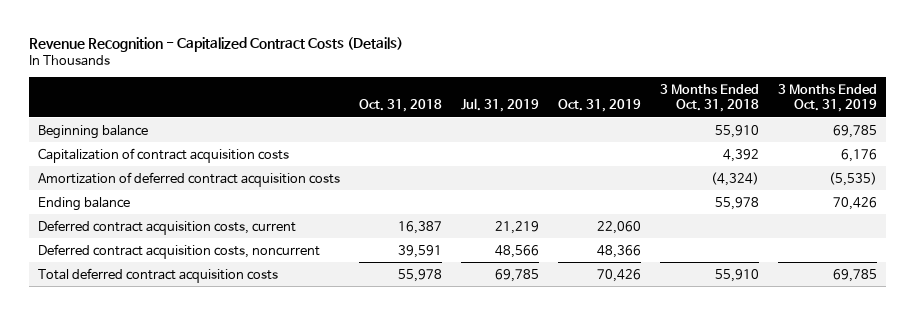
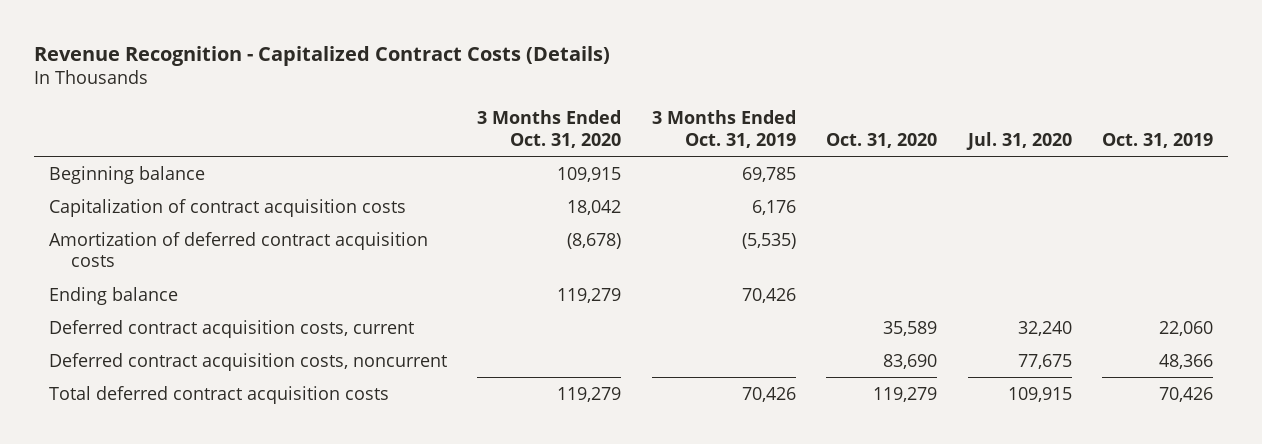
[359,99,443,113] Oct. 31, 2018 -> none
[461,98,540,113] Jul. 31, 2019 -> none
[659,83,759,113] 3 Months Ended Oct. 31, 2018 -> none
none -> [477,110,622,149] 3 Months Ended Oct. 31, 2020
none -> [826,133,938,149] Oct. 31, 2020
none -> [965,132,1072,151] Jul. 31, 2020
[832,268,877,282] 69,785 -> [741,386,796,402] 70,426

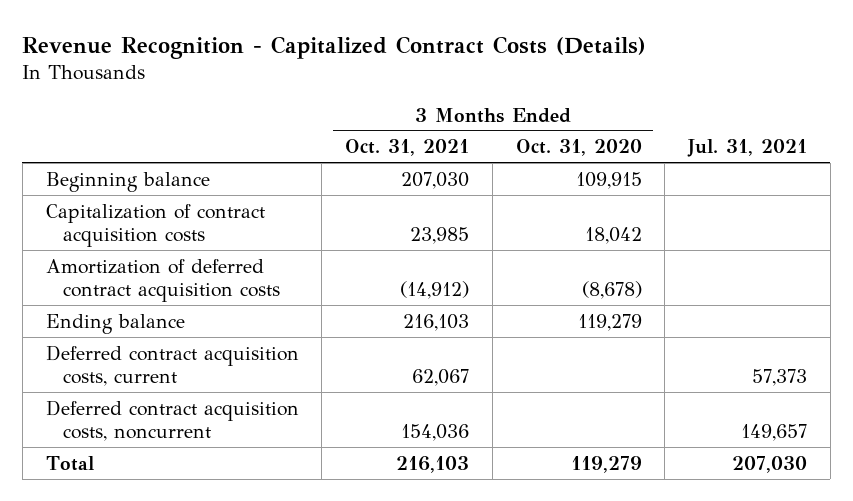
[651,110,796,149] 3 Months Ended Oct. 31, 2019 -> none
[826,133,938,149] Oct. 31, 2020 -> none
[965,132,1072,151] Jul. 31, 2020 -> none
[1102,133,1214,149] Oct. 31, 2019 -> none
none -> [345,139,470,157] Oct. 31, 2021
none -> [687,139,808,158] Jul. 31, 2021
[48,385,389,404] Total deferred contract acquisition costs -> [45,455,94,471] Total

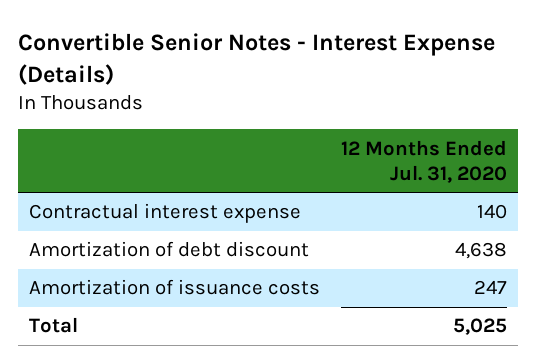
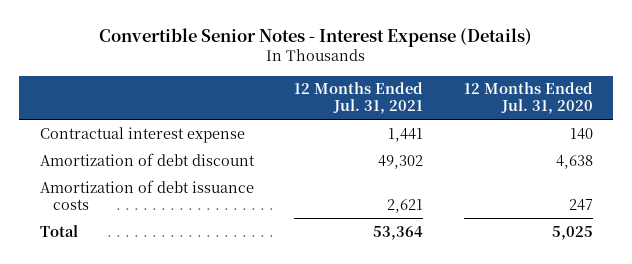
none -> [294,82,424,115] 12 Months Ended Jul. 31, 2021
[28,279,320,296] Amortization of issuance costs -> [39,179,254,210] Amortization of debt issuance costs

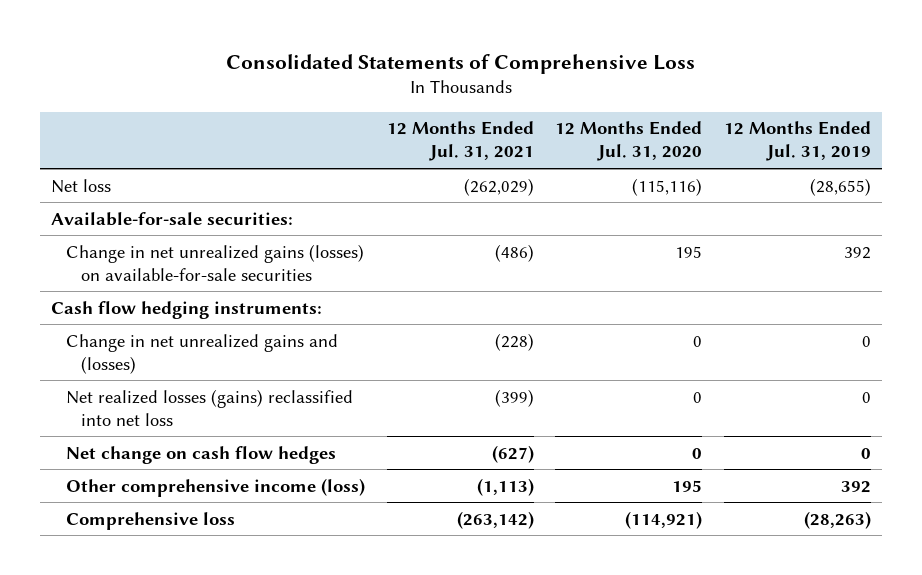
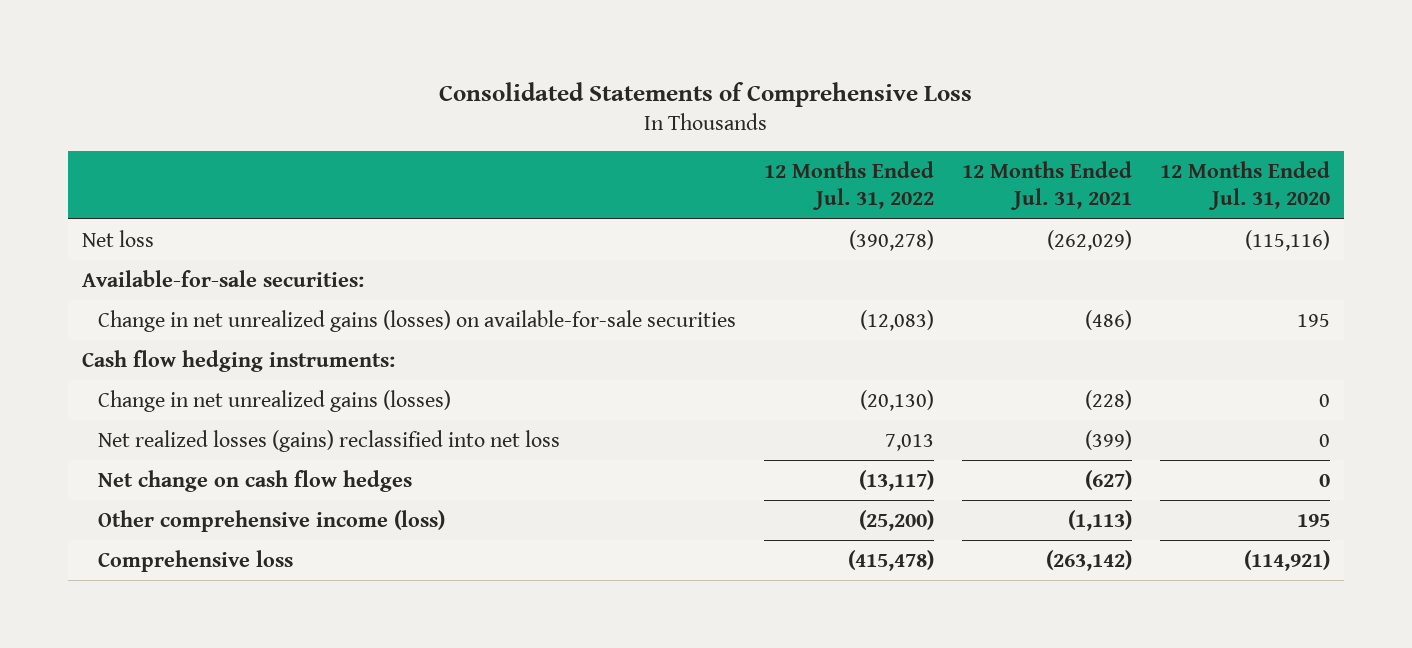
[723,121,871,162] 12 Months Ended Jul. 31, 2019 -> none
none -> [763,160,934,211] 12 Months Ended Jul. 31, 2022
[66,333,339,374] Change in net unrealized gains and (losses) -> [97,389,451,412] Change in net unrealized gains (losses)

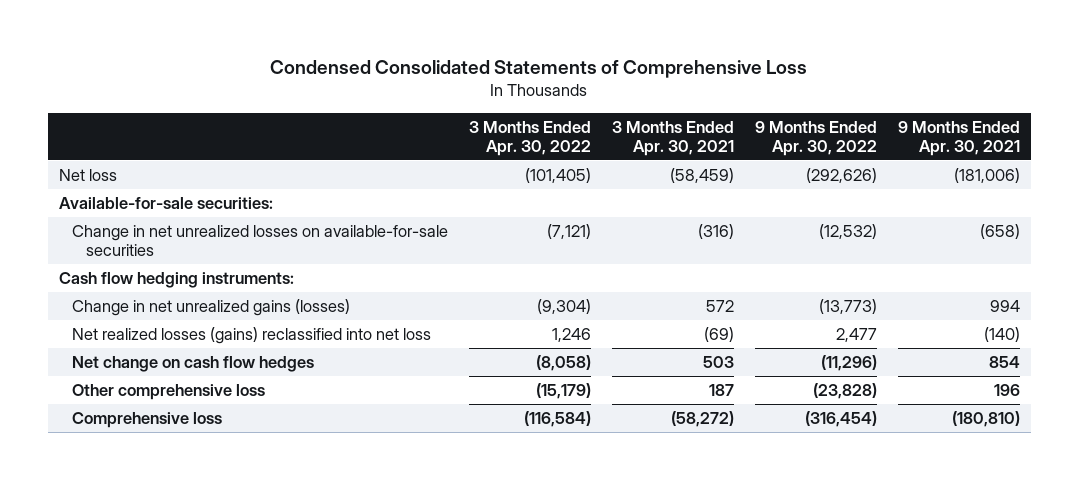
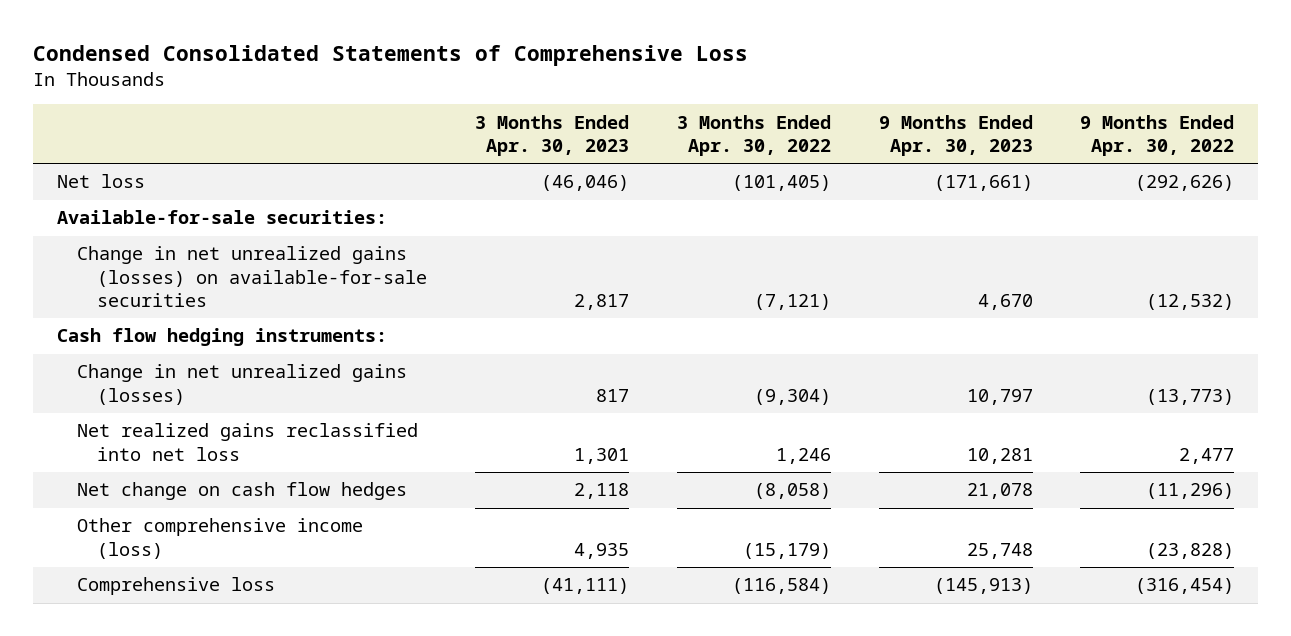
[612,120,735,156] 3 Months Ended Apr. 30, 2021 -> none
[898,120,1021,156] 9 Months Ended Apr. 30, 2021 -> none
none -> [474,114,629,156] 3 Months Ended Apr. 30, 2023
none -> [878,114,1033,156] 9 Months Ended Apr. 30, 2023
[72,225,449,257] Change in net unrealized losses on available-for-sale securities -> [76,246,427,307] Change in net unrealized gains (losses) on available-for-sale securities
[72,327,432,345] Net realized losses (gains) reclassified into net loss -> [76,423,418,461] Net realized gains reclassified into net loss
[72,384,266,401] Other comprehensive loss -> [76,518,363,559] Other comprehensive income (loss)

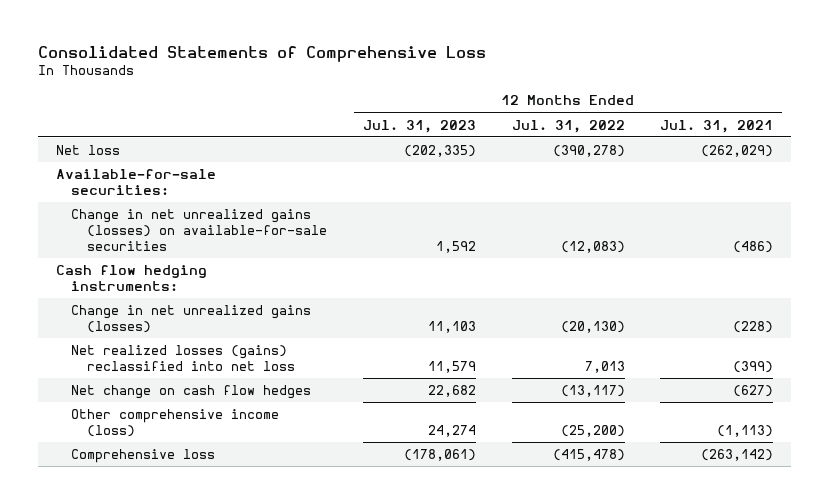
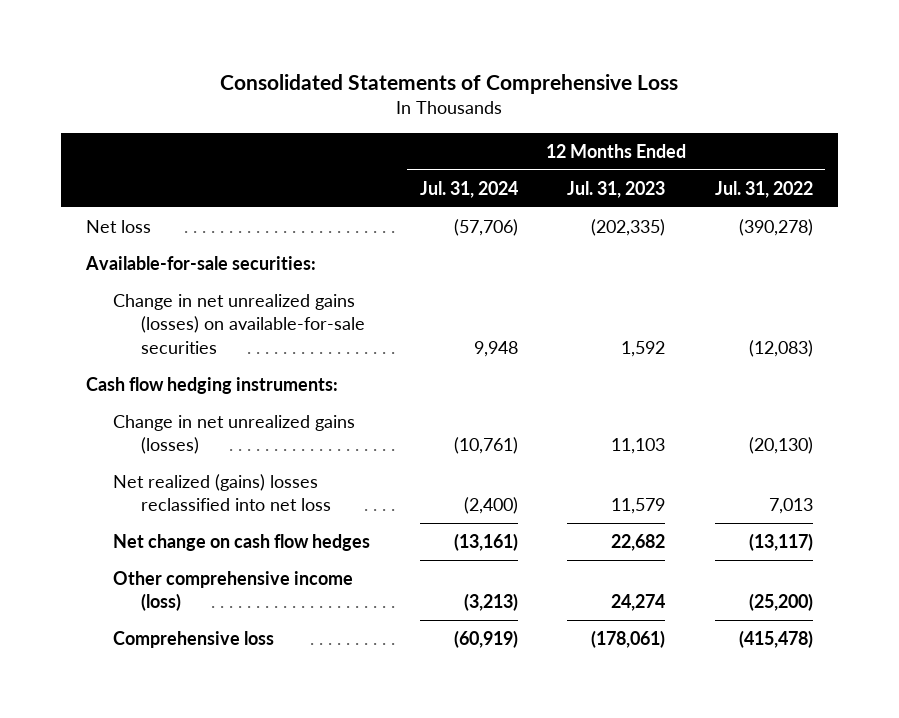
[660,119,774,133] Jul. 31, 2021 -> none
none -> [419,180,518,198] Jul. 31, 2024
[71,345,296,372] Net realized losses (gains) reclassified into net loss -> [113,474,331,512] Net realized (gains) losses reclassified into net loss

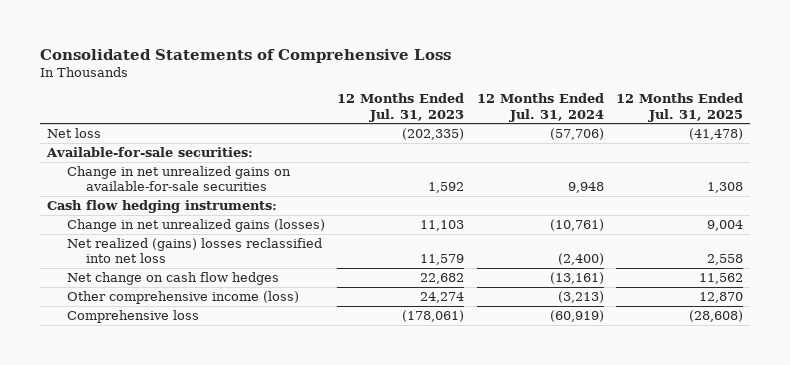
[714,180,813,198] Jul. 31, 2022 -> none
none -> [616,93,744,122] 12 Months Ended Jul. 31, 2025
[113,294,365,354] Change in net unrealized gains (losses) on available-for-sale securities -> [66,165,291,192] Change in net unrealized gains on available-for-sale securities

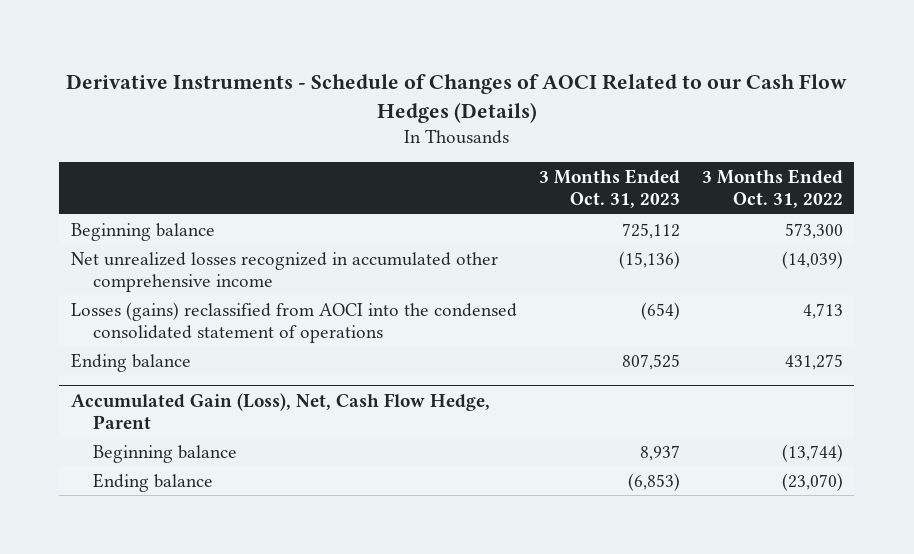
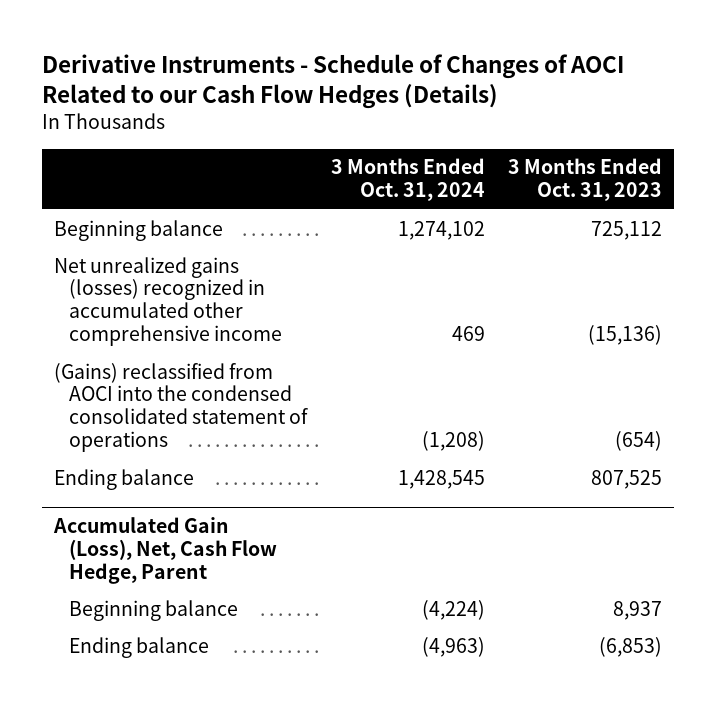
[702,169,844,208] 3 Months Ended Oct. 31, 2022 -> none
none -> [330,158,485,202] 3 Months Ended Oct. 31, 2024
[70,251,498,292] Net unrealized losses recognized in accumulated other comprehensive income -> [54,256,283,346] Net unrealized gains (losses) recognized in accumulated other comprehensive income
[70,301,517,343] Losses (gains) reclassified from AOCI into the condensed consolidated statement of operations -> [54,362,309,452] (Gains) reclassified from AOCI into the condensed consolidated statement of operations

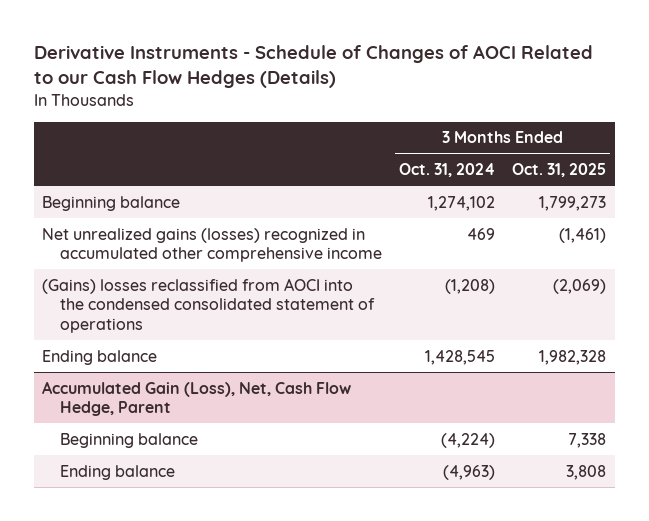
[508,158,663,202] 3 Months Ended Oct. 31, 2023 -> none
none -> [512,163,607,178] Oct. 31, 2025
[54,362,309,452] (Gains) reclassified from AOCI into the condensed consolidated statement of operations -> [42,277,375,333] (Gains) losses reclassified from AOCI into the condensed consolidated statement of operations

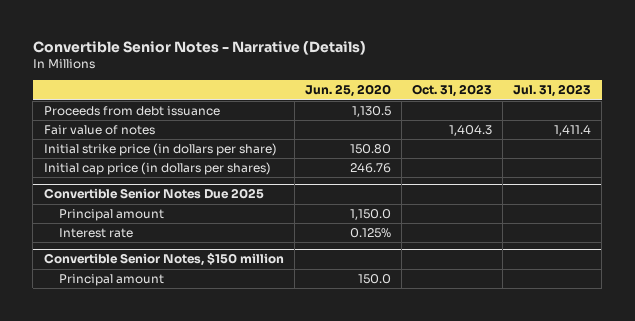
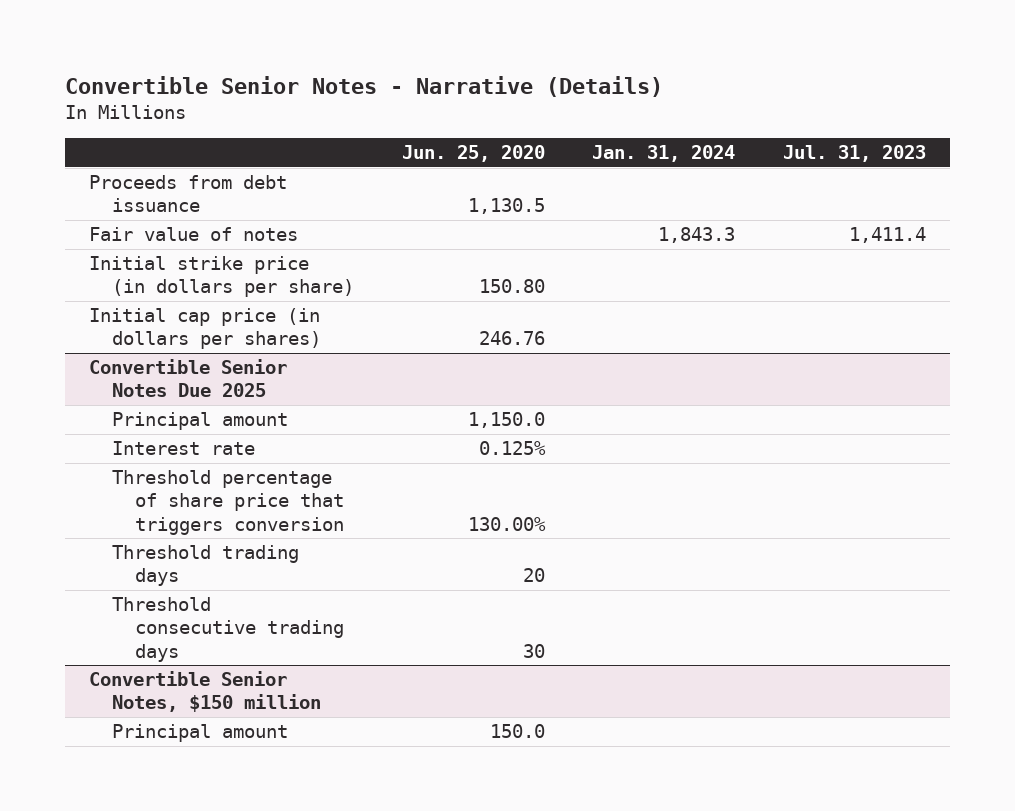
[411,84,492,98] Oct. 31, 2023 -> none
none -> [592,145,736,163] Jan. 31, 2024
none -> [112,470,345,535] Threshold percentage of share price that triggers conversion
none -> [112,545,300,587] Threshold trading days
none -> [112,597,345,662] Threshold consecutive trading days

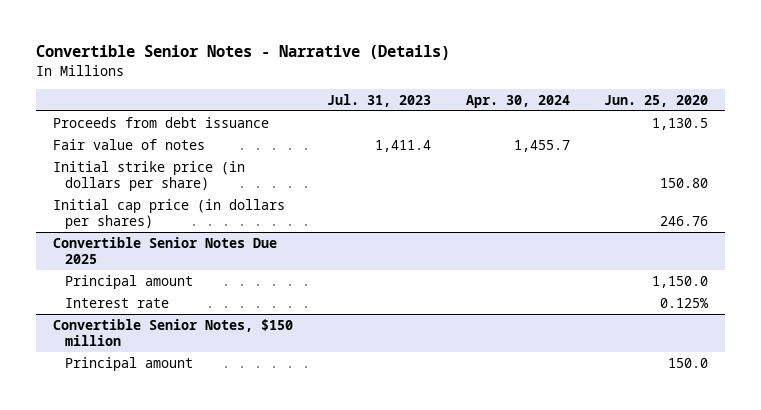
[592,145,736,163] Jan. 31, 2024 -> none
none -> [465,94,570,108] Apr. 30, 2024
[112,470,345,535] Threshold percentage of share price that triggers conversion -> none
[112,545,300,587] Threshold trading days -> none
[112,597,345,662] Threshold consecutive trading days -> none

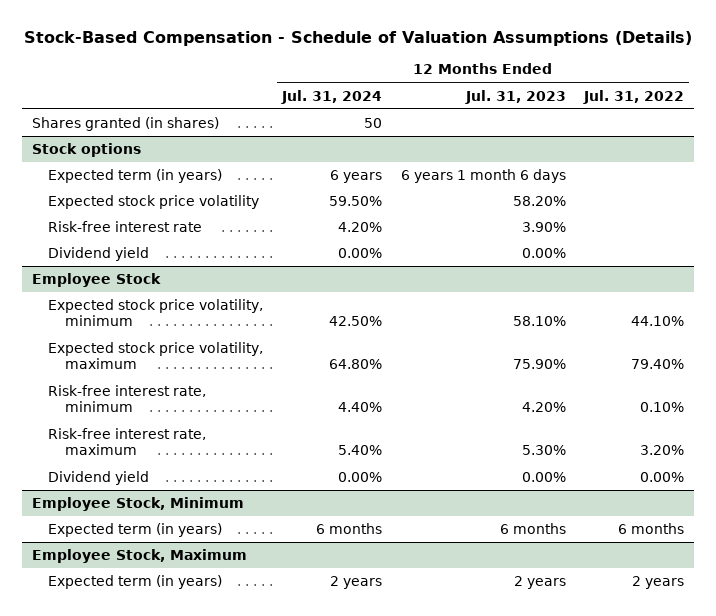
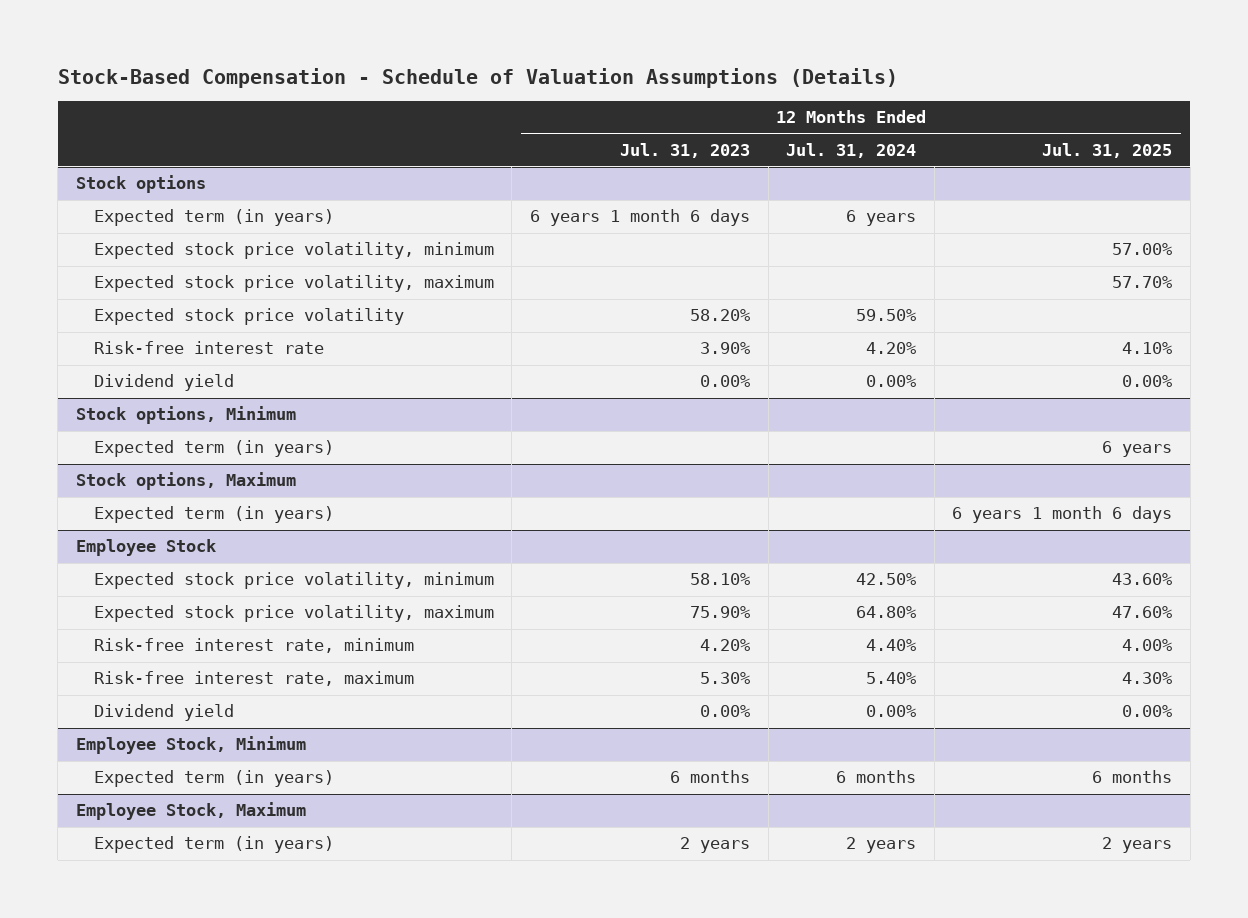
[583,89,685,104] Jul. 31, 2022 -> none
none -> [1042,142,1173,158] Jul. 31, 2025
[31,116,219,131] Shares granted (in shares) -> none
none -> [93,242,494,260] Expected stock price volatility, minimum
none -> [93,275,494,293] Expected stock price volatility, maximum
none -> [75,406,296,425] Stock options, Minimum
none -> [93,440,334,458] Expected term (in years)
none -> [75,472,296,491] Stock options, Maximum
none -> [93,506,334,524] Expected term (in years)

